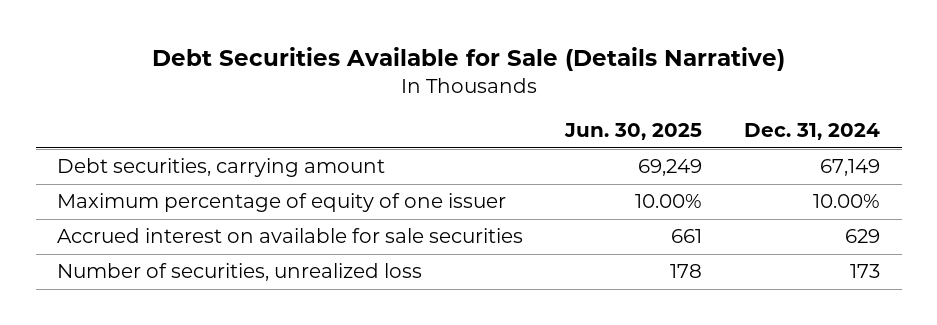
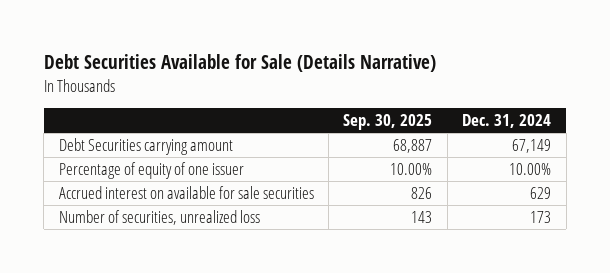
[564,123,703,141] Jun. 30, 2025 -> none
none -> [343,114,433,131] Sep. 30, 2025
[56,158,385,178] Debt securities, carrying amount -> [58,137,233,155] Debt Securities carrying amount
[56,193,506,213] Maximum percentage of equity of one issuer -> [58,161,244,179] Percentage of equity of one issuer

